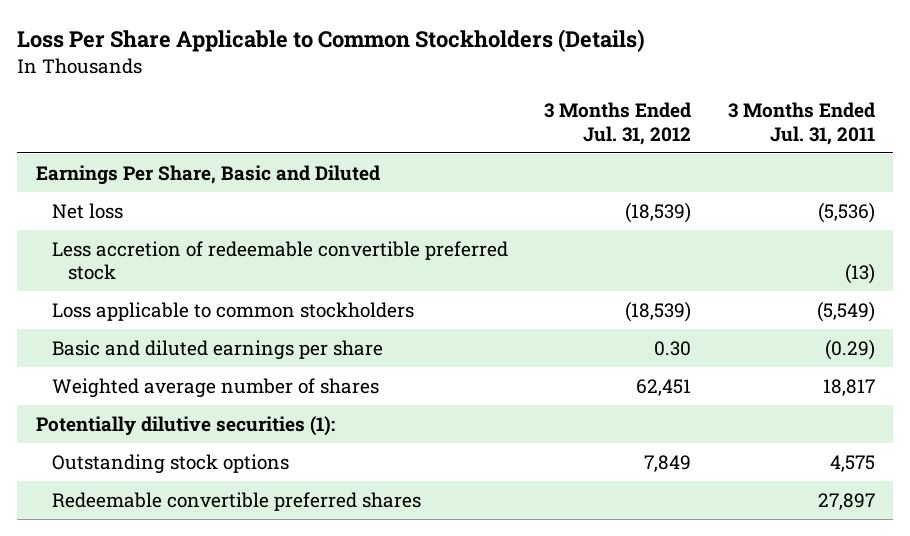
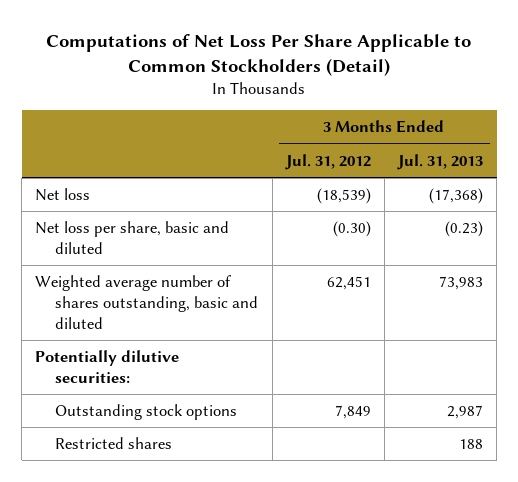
[17,28,646,52] Loss Per Share Applicable to Common Stockholders (Details) -> [46,34,472,77] Computations of Net Loss Per Share Applicable to Common Stockholders (Detail)
[727,102,875,145] 3 Months Ended Jul. 31, 2011 -> none
none -> [396,153,483,170] Jul. 31, 2013
[35,164,380,185] Earnings Per Share, Basic and Diluted -> none
[51,240,508,280] Less accretion of redeemable convertible preferred stock -> none
[51,301,414,321] Loss applicable to common stockholders -> none
[51,339,383,360] Basic and diluted earnings per share -> [35,220,230,254] Net loss per share, basic and diluted
[654,340,692,356] 0.30 -> [332,220,371,237] (0.30)
[51,377,379,398] Weighted average number of shares -> [35,274,259,329] Weighted average number of shares outstanding, basic and diluted
[35,415,335,436] Potentially dilutive securities (1): -> [35,349,180,383] Potentially dilutive securities:
[51,491,421,511] Redeemable convertible preferred shares -> none
none -> [55,436,173,449] Restricted shares

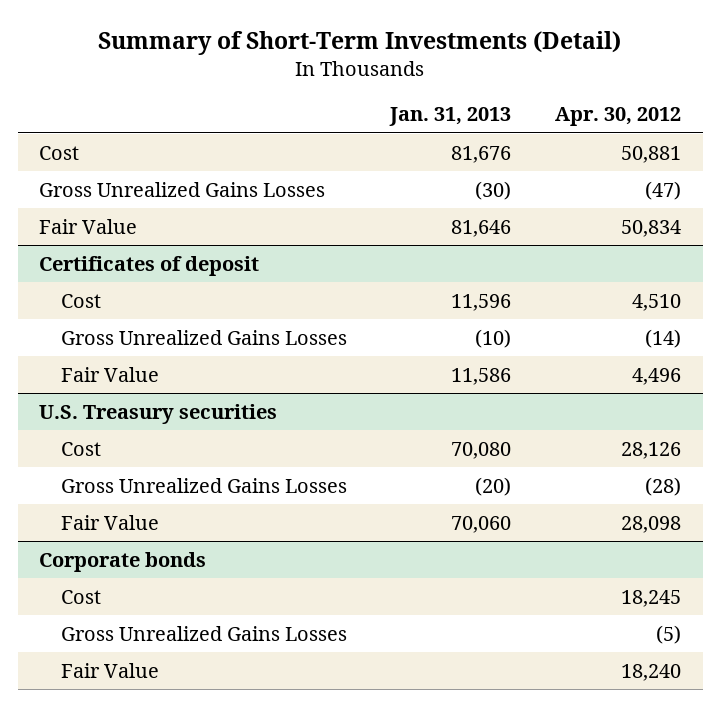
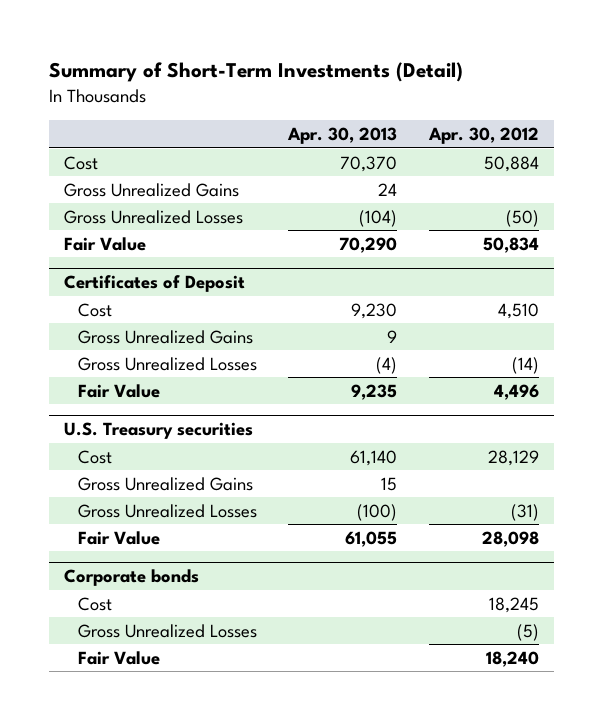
[389,107,512,127] Jan. 31, 2013 -> none
none -> [287,127,398,145] Apr. 30, 2013
[621,145,682,163] 50,881 -> [483,155,539,172] 50,884
none -> [64,182,240,197] Gross Unrealized Gains
[39,181,326,197] Gross Unrealized Gains Losses -> [64,209,244,224] Gross Unrealized Losses
[645,180,682,200] (47) -> [505,209,539,227] (50)
[39,255,260,276] Certificates of deposit -> [64,274,246,292] Certificates of Deposit
none -> [77,329,253,344] Gross Unrealized Gains
[60,329,347,345] Gross Unrealized Gains Losses -> [77,356,257,371] Gross Unrealized Losses
[621,441,682,459] 28,126 -> [487,449,539,466] 28,129
none -> [77,476,253,491] Gross Unrealized Gains
[60,477,347,493] Gross Unrealized Gains Losses -> [77,503,257,518] Gross Unrealized Losses
[645,476,682,496] (28) -> [510,503,539,521] (31)
[60,625,347,641] Gross Unrealized Gains Losses -> [77,623,257,638] Gross Unrealized Losses

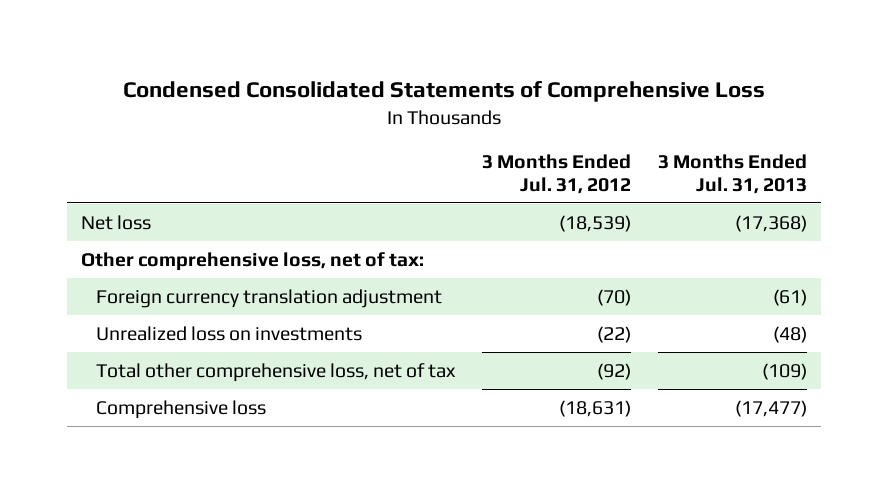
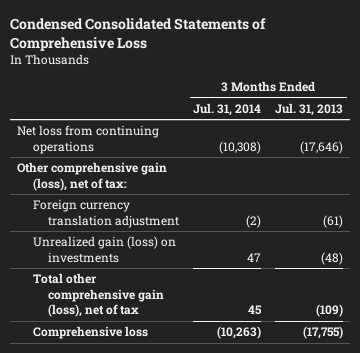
[482,153,632,194] 3 Months Ended Jul. 31, 2012 -> none
none -> [193,102,262,116] Jul. 31, 2014
[80,214,151,230] Net loss -> none
none -> [17,125,160,154] Net loss from continuing operations
[80,251,424,271] Other comprehensive loss, net of tax: -> [17,162,168,191] Other comprehensive gain (loss), net of tax:
[95,325,362,341] Unrealized loss on investments -> [32,236,176,263] Unrealized gain (loss) on investments
[95,362,456,382] Total other comprehensive loss, net of tax -> [32,273,165,318] Total other comprehensive gain (loss), net of tax
[735,399,808,417] (17,477) -> [303,326,344,340] (17,755)

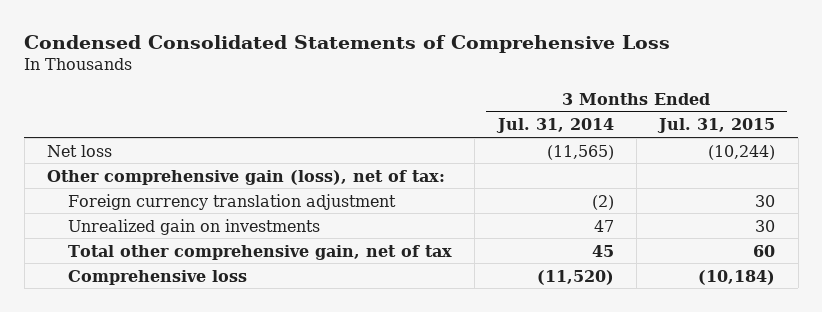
[275,102,344,116] Jul. 31, 2013 -> none
none -> [657,118,776,134] Jul. 31, 2015
[17,125,160,154] Net loss from continuing operations -> none
none -> [46,144,112,157] Net loss
[32,236,176,263] Unrealized gain (loss) on investments -> [67,218,320,235] Unrealized gain on investments
[32,273,165,318] Total other comprehensive gain (loss), net of tax -> [67,244,452,260] Total other comprehensive gain, net of tax
[217,326,262,340] (10,263) -> [536,269,614,285] (11,520)

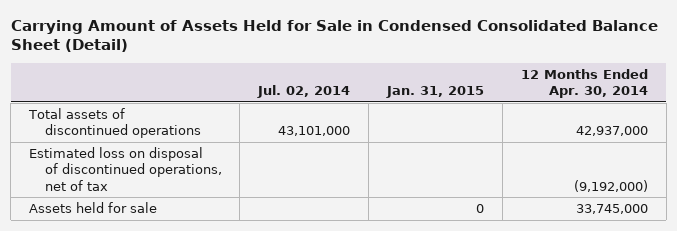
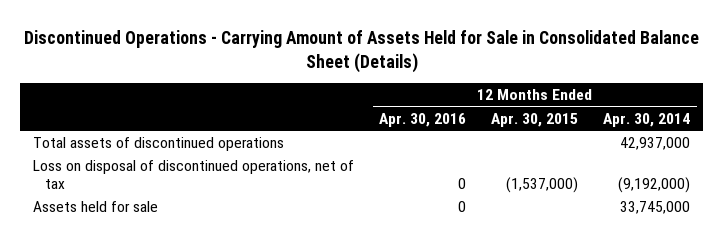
[10,19,658,53] Carrying Amount of Assets Held for Sale in Condensed Consolidated Balance Sheet (Detail) -> [23,29,699,73] Discontinued Operations - Carrying Amount of Assets Held for Sale in Consolidated Balance Sheet (Details)
[257,85,351,99] Jul. 02, 2014 -> none
[386,86,485,99] Jan. 31, 2015 -> none
none -> [378,112,466,127] Apr. 30, 2016
none -> [491,112,579,127] Apr. 30, 2015
[29,146,222,191] Estimated loss on disposal of discontinued operations, net of tax -> [32,160,354,190] Loss on disposal of discontinued operations, net of tax

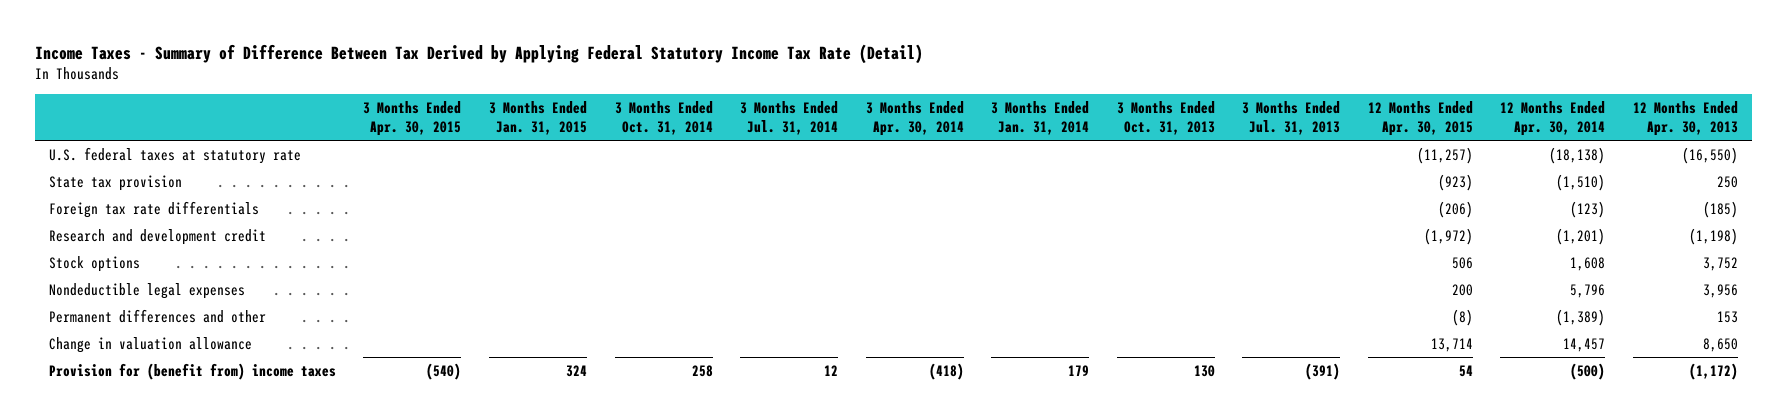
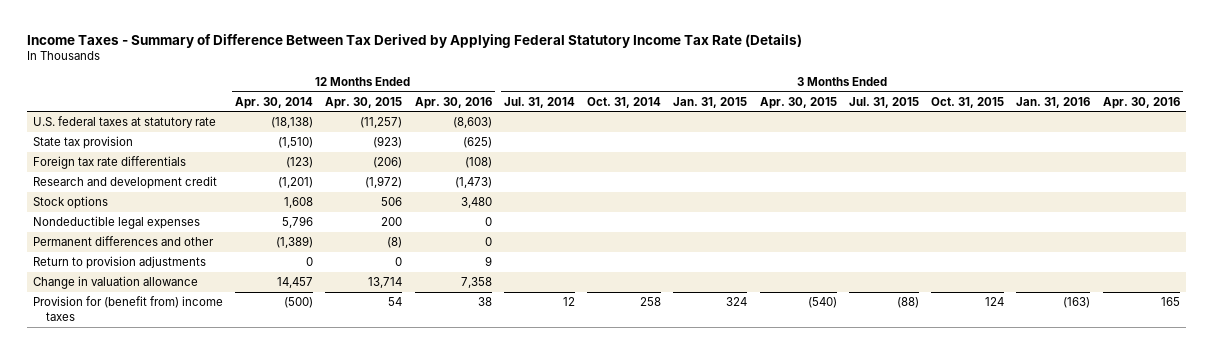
[35,43,924,64] Income Taxes - Summary of Difference Between Tax Derived by Applying Federal Statutory Income Tax Rate (Detail) -> [26,33,802,48] Income Taxes - Summary of Difference Between Tax Derived by Applying Federal Statutory Income Tax Rate (Details)
[865,100,964,137] 3 Months Ended Apr. 30, 2014 -> none
[991,100,1090,136] 3 Months Ended Jan. 31, 2014 -> none
[1116,100,1215,136] 3 Months Ended Oct. 31, 2013 -> none
[1242,100,1341,136] 3 Months Ended Jul. 31, 2013 -> none
[1632,100,1738,137] 12 Months Ended Apr. 30, 2013 -> none
none -> [414,96,492,109] Apr. 30, 2016
none -> [848,96,919,108] Jul. 31, 2015
none -> [931,96,1005,108] Oct. 31, 2015
none -> [1016,96,1091,108] Jan. 31, 2016
none -> [1102,96,1180,109] Apr. 30, 2016
none -> [32,256,206,270] Return to provision adjustments

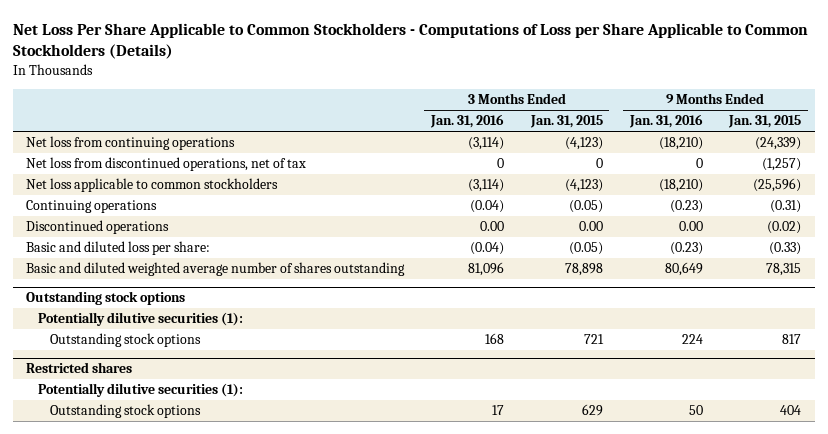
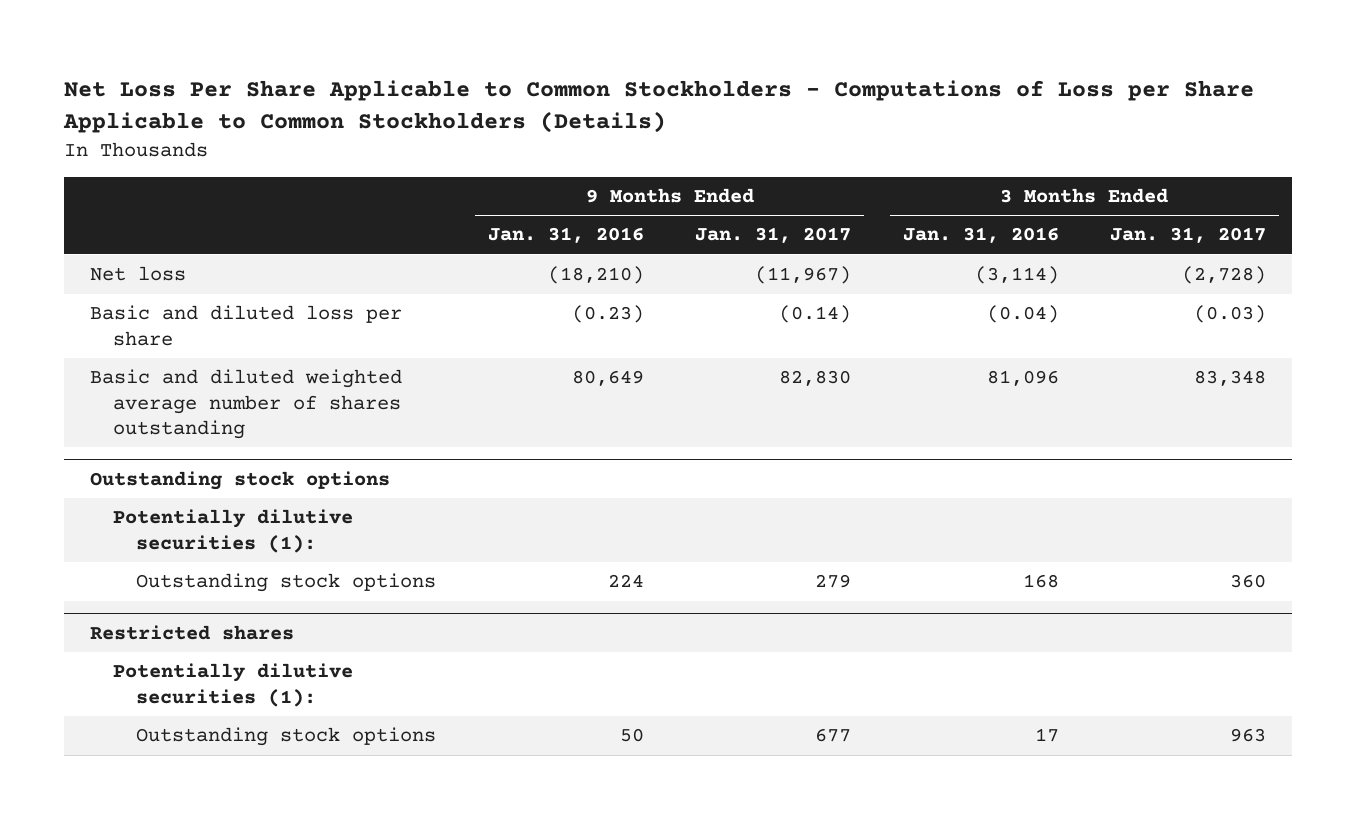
[529,115,603,129] Jan. 31, 2015 -> none
[728,115,802,129] Jan. 31, 2015 -> none
none -> [695,227,852,244] Jan. 31, 2017
none -> [1110,227,1267,244] Jan. 31, 2017
[26,136,236,151] Net loss from continuing operations -> none
[26,157,307,172] Net loss from discontinued operations, net of tax -> none
[26,200,158,214] Continuing operations -> none
[26,220,170,235] Discontinued operations -> none
[26,178,279,193] Net loss applicable to common stockholders -> [89,266,186,282] Net loss
[26,241,211,256] Basic and diluted loss per share: -> [89,305,402,346] Basic and diluted loss per share

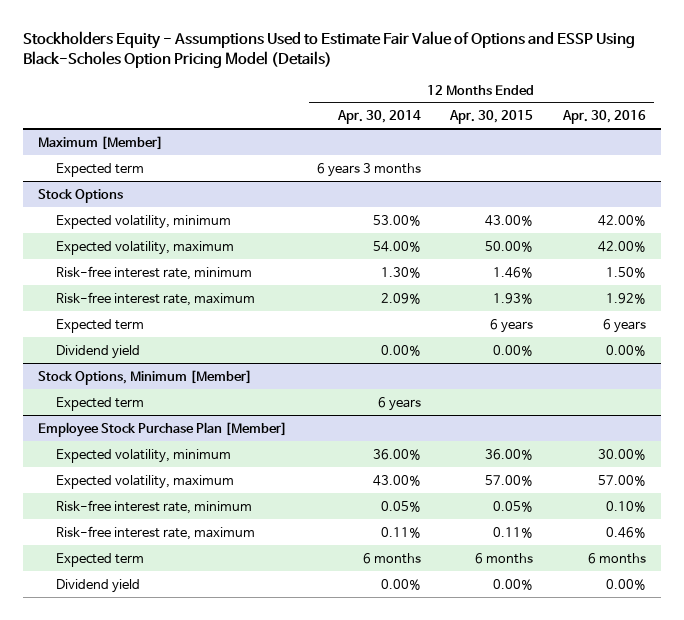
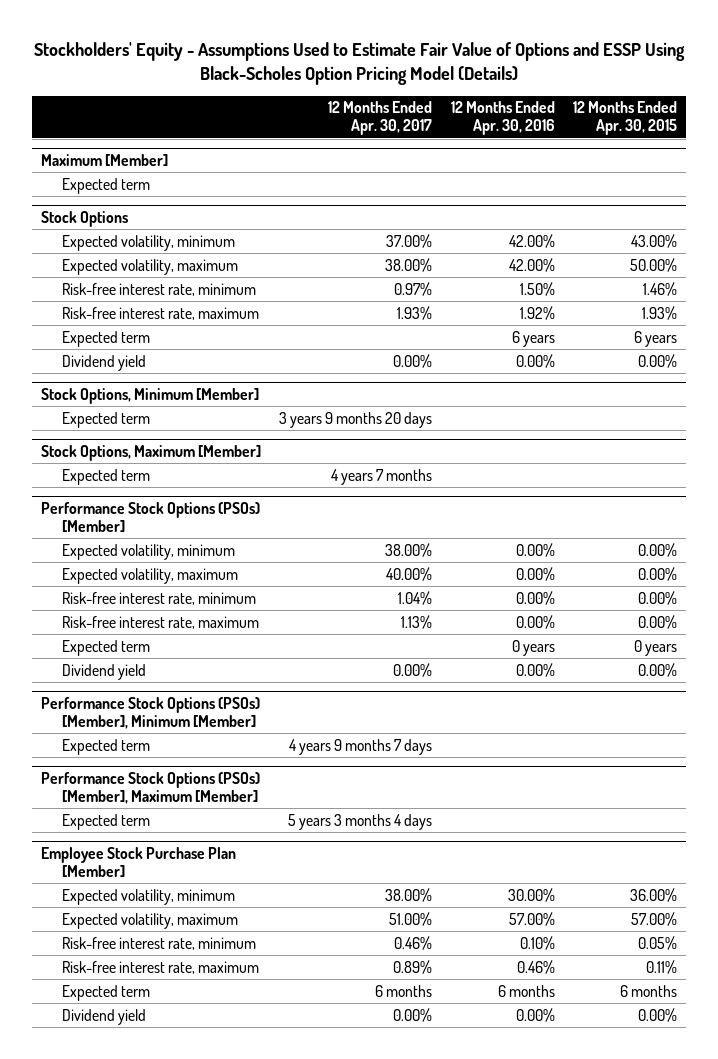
[23,30,636,69] Stockholders Equity - Assumptions Used to Estimate Fair Value of Options and ESSP Using Black-Scholes Option Pricing Model (Details) -> [34,42,686,86] Stockholders' Equity - Assumptions Used to Estimate Fair Value of Options and ESSP Using Black-Scholes Option Pricing Model (Details)
[336,110,421,125] Apr. 30, 2014 -> none
none -> [328,101,433,136] 12 Months Ended Apr. 30, 2017
none -> [41,444,262,461] Stock Options, Maximum [Member]
none -> [61,468,150,485] Expected term
none -> [41,501,261,532] Performance Stock Options (PSOs) [Member]
none -> [61,543,235,560] Expected volatility, minimum
none -> [61,567,238,584] Expected volatility, maximum
none -> [61,591,256,605] Risk-free interest rate, minimum
none -> [61,615,259,629] Risk-free interest rate, maximum
none -> [61,639,150,656] Expected term
none -> [61,663,146,680] Dividend yield
none -> [41,696,261,729] Performance Stock Options (PSOs) [Member], Minimum [Member]
none -> [61,738,150,755] Expected term
none -> [41,771,261,804] Performance Stock Options (PSOs) [Member], Maximum [Member]
none -> [61,813,150,830] Expected term

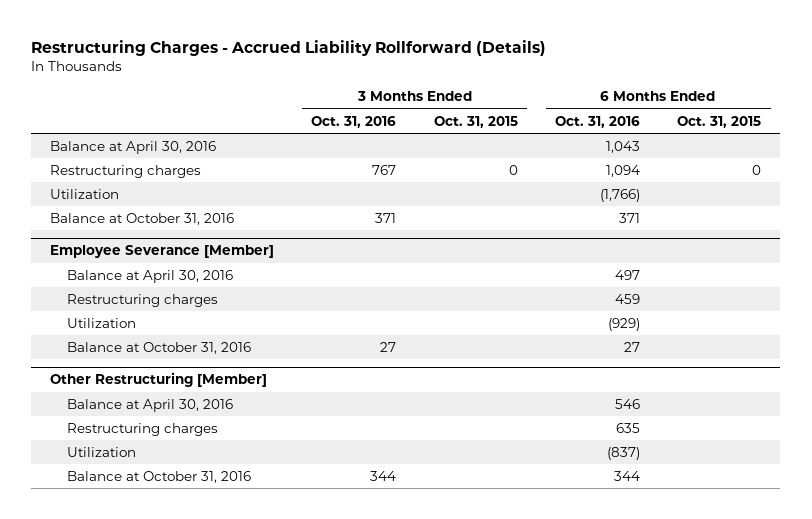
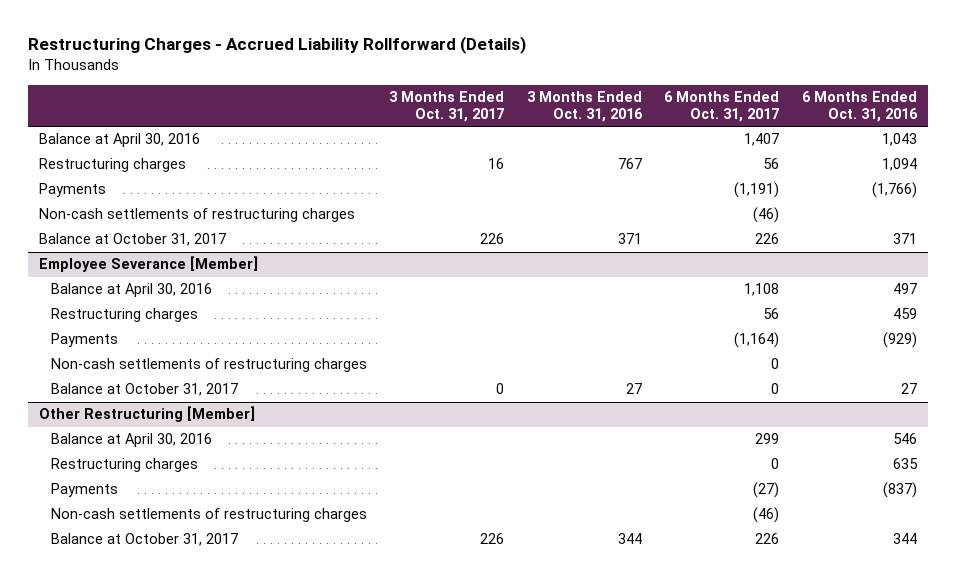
[433,115,518,128] Oct. 31, 2015 -> none
[677,115,762,128] Oct. 31, 2015 -> none
none -> [389,91,505,123] 3 Months Ended Oct. 31, 2017
none -> [664,91,780,123] 6 Months Ended Oct. 31, 2017
[50,188,120,199] Utilization -> [38,183,106,198] Payments
none -> [38,208,355,223] Non-cash settlements of restructuring charges
[50,212,235,225] Balance at October 31, 2016 -> [38,233,226,247] Balance at October 31, 2017
[66,317,136,328] Utilization -> [50,333,118,348] Payments
none -> [50,358,367,373] Non-cash settlements of restructuring charges
[66,341,251,354] Balance at October 31, 2016 -> [50,383,238,397] Balance at October 31, 2017
[66,446,136,457] Utilization -> [50,483,118,498] Payments
none -> [50,508,367,523] Non-cash settlements of restructuring charges
[66,470,251,483] Balance at October 31, 2016 -> [50,533,238,547] Balance at October 31, 2017

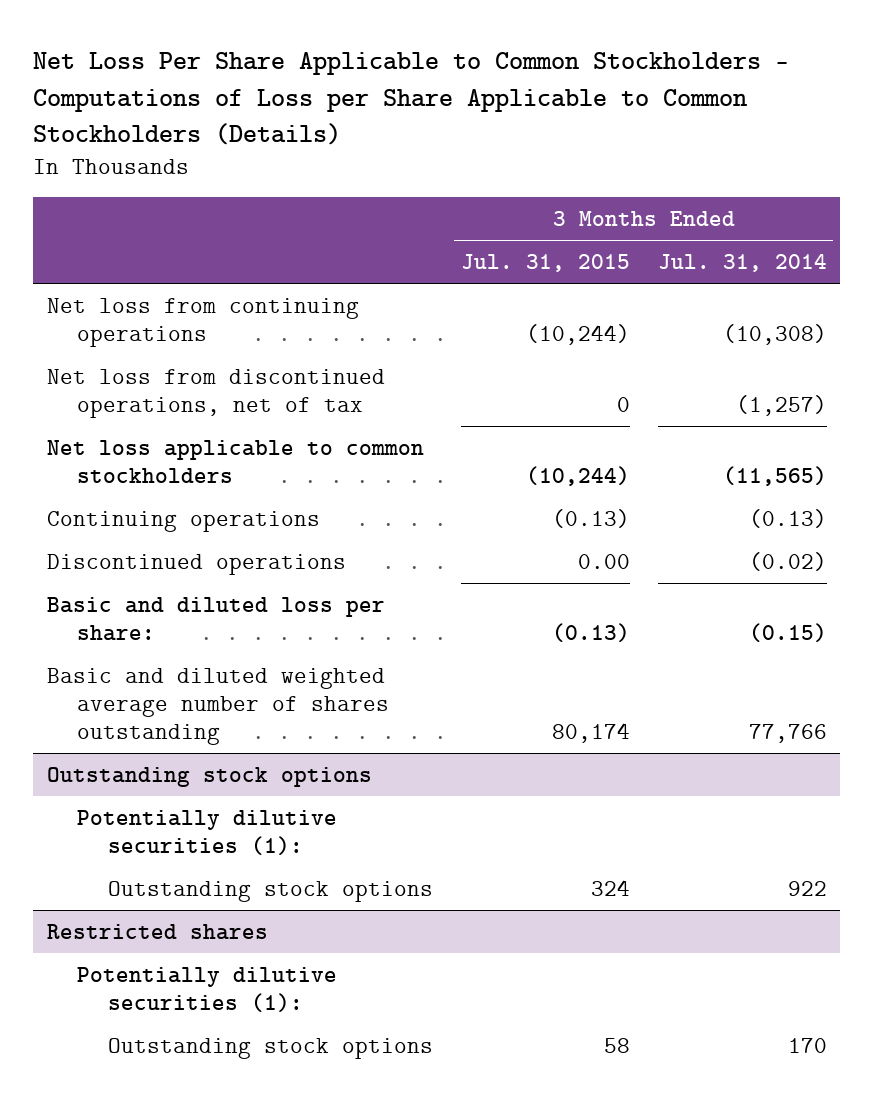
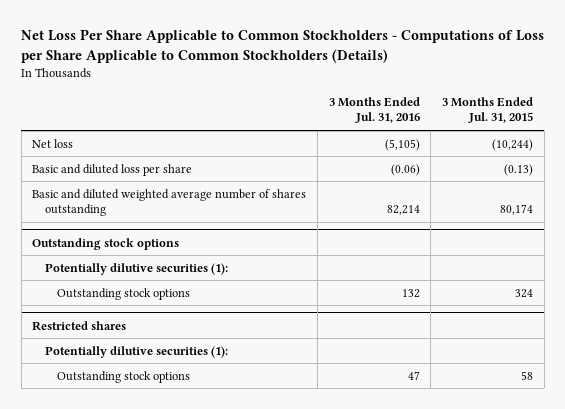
[657,253,827,272] Jul. 31, 2014 -> none
none -> [328,96,420,124] 3 Months Ended Jul. 31, 2016
[46,297,359,347] Net loss from continuing operations -> none
[46,368,385,418] Net loss from discontinued operations, net of tax -> none
[46,510,320,532] Continuing operations -> none
[46,553,346,575] Discontinued operations -> none
[46,439,424,483] Net loss applicable to common stockholders -> [32,138,74,148] Net loss
[46,596,385,641] Basic and diluted loss per share: -> [32,163,193,176] Basic and diluted loss per share

